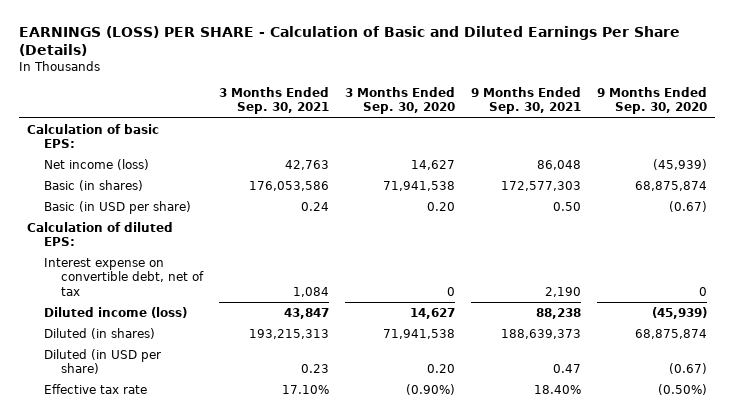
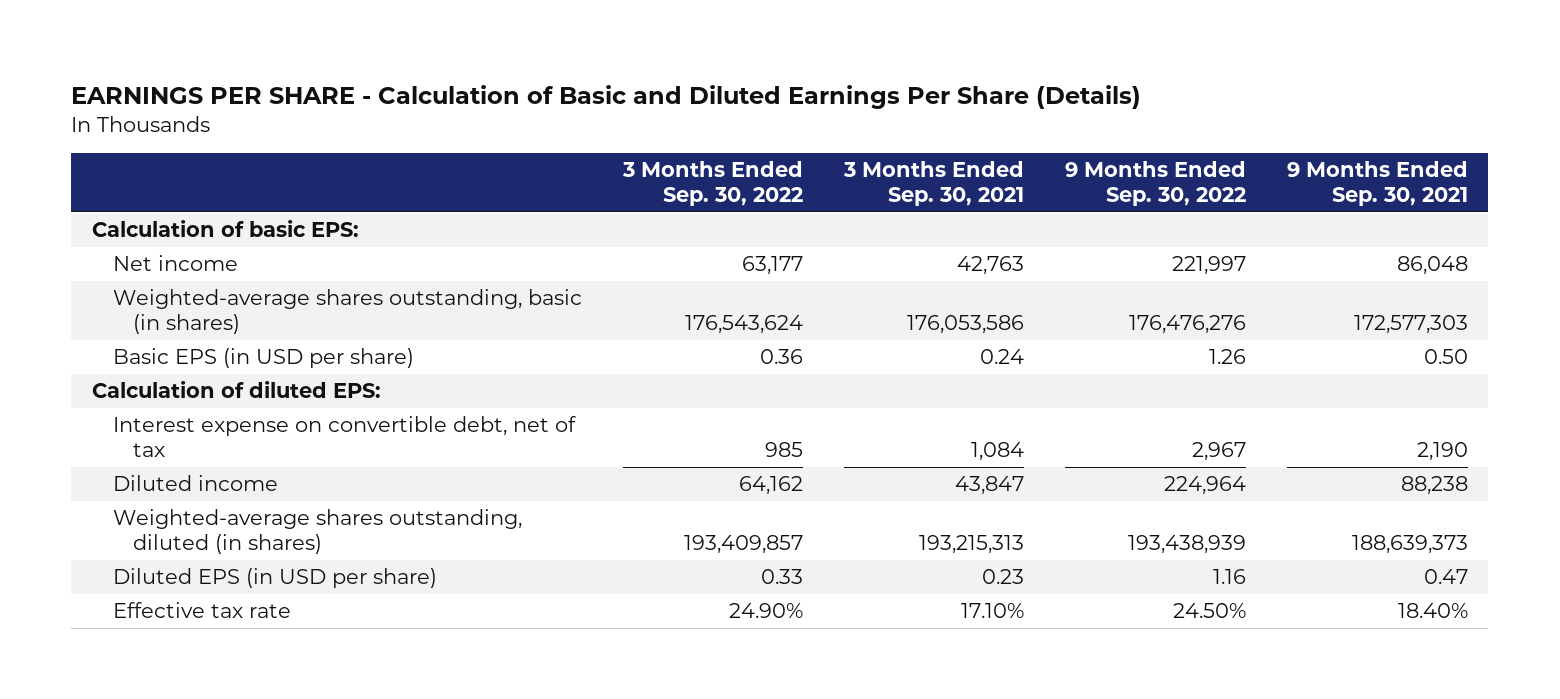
[18,25,680,56] EARNINGS (LOSS) PER SHARE - Calculation of Basic and Diluted Earnings Per Share (Details) -> [71,84,1142,109] EARNINGS PER SHARE - Calculation of Basic and Diluted Earnings Per Share (Details)
[345,86,456,115] 3 Months Ended Sep. 30, 2020 -> none
[597,86,708,115] 9 Months Ended Sep. 30, 2020 -> none
none -> [621,161,803,207] 3 Months Ended Sep. 30, 2022
none -> [1064,161,1246,207] 9 Months Ended Sep. 30, 2022
[44,158,150,170] Net income (loss) -> [112,255,238,272] Net income
[44,179,144,191] Basic (in shares) -> [112,289,582,334] Weighted-average shares outstanding, basic (in shares)
[44,200,192,214] Basic (in USD per share) -> [112,348,414,369] Basic EPS (in USD per share)
[44,306,188,318] Diluted income (loss) -> [112,475,278,492] Diluted income
[44,327,156,339] Diluted (in shares) -> [112,509,522,554] Weighted-average shares outstanding, diluted (in shares)
[44,348,162,375] Diluted (in USD per share) -> [112,568,437,589] Diluted EPS (in USD per share)

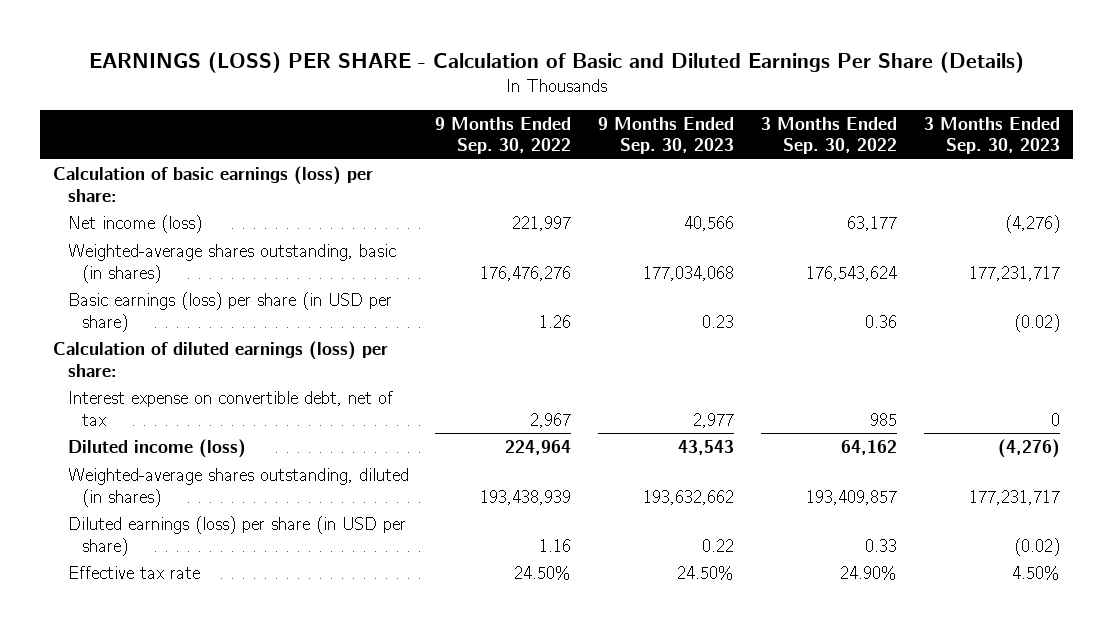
[71,84,1142,109] EARNINGS PER SHARE - Calculation of Basic and Diluted Earnings Per Share (Details) -> [88,51,1024,73] EARNINGS (LOSS) PER SHARE - Calculation of Basic and Diluted Earnings Per Share (Details)
[842,161,1024,207] 3 Months Ended Sep. 30, 2021 -> none
[1286,161,1468,207] 9 Months Ended Sep. 30, 2021 -> none
none -> [598,116,735,155] 9 Months Ended Sep. 30, 2023
none -> [923,116,1060,155] 3 Months Ended Sep. 30, 2023
[91,220,359,238] Calculation of basic EPS: -> [53,166,374,202] Calculation of basic earnings (loss) per share:
[112,255,238,272] Net income -> [67,215,202,234] Net income (loss)
[112,348,414,369] Basic EPS (in USD per share) -> [67,292,392,332] Basic earnings (loss) per share (in USD per share)
[91,381,381,399] Calculation of diluted EPS: -> [53,341,389,377] Calculation of diluted earnings (loss) per share:
[112,475,278,492] Diluted income -> [67,439,246,459] Diluted income (loss)
[112,568,437,589] Diluted EPS (in USD per share) -> [67,516,406,556] Diluted earnings (loss) per share (in USD per share)

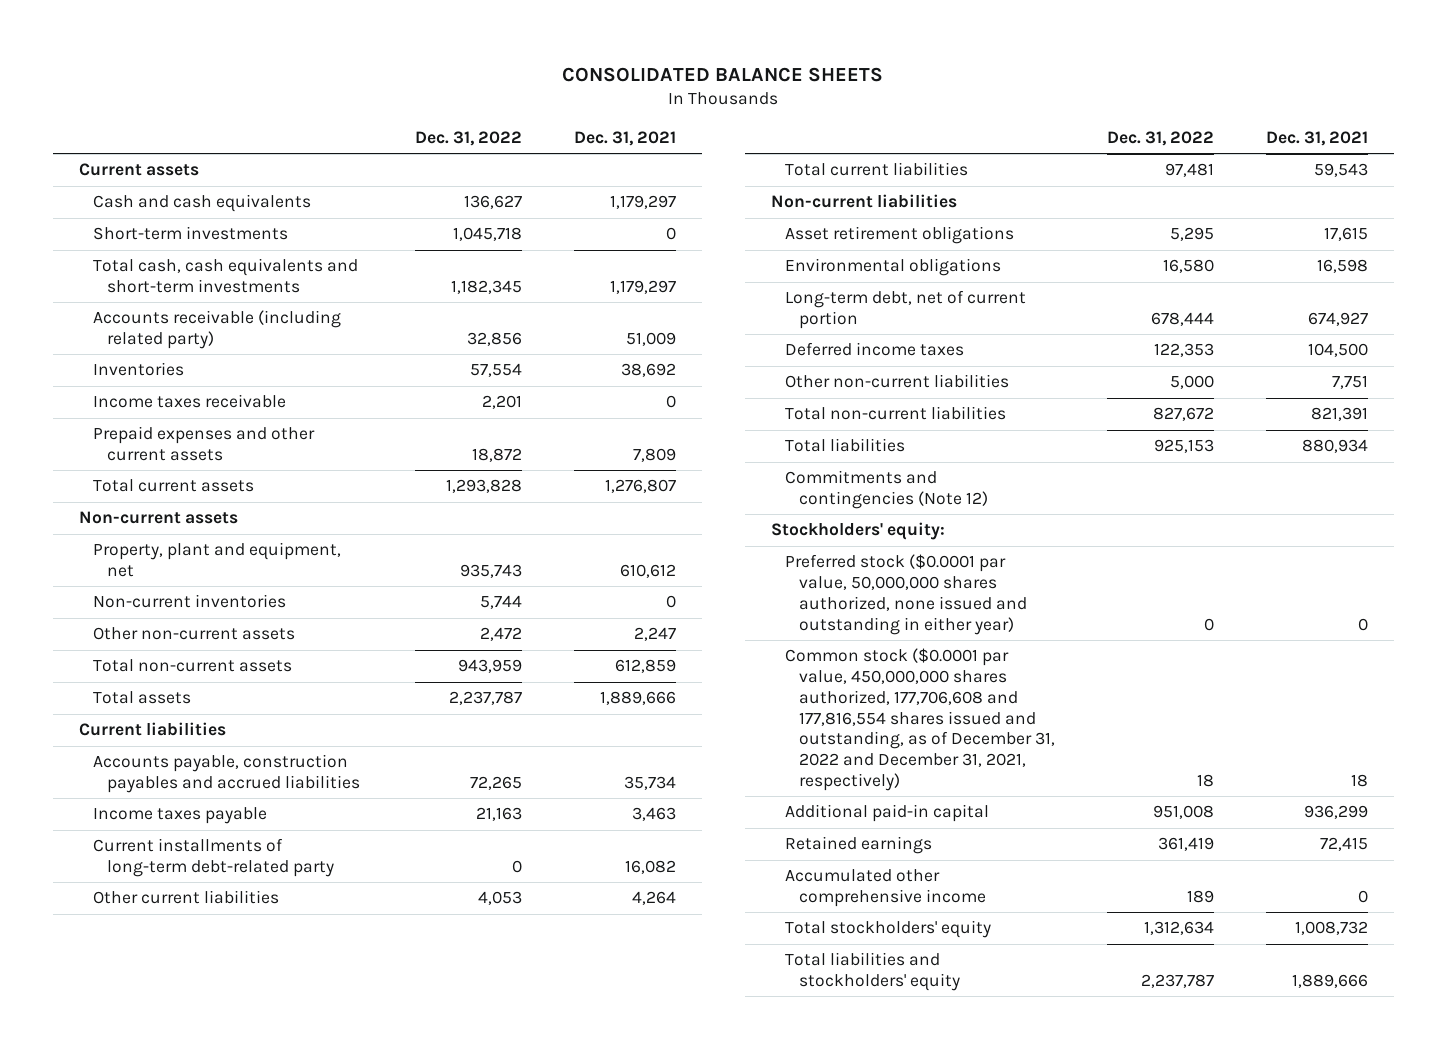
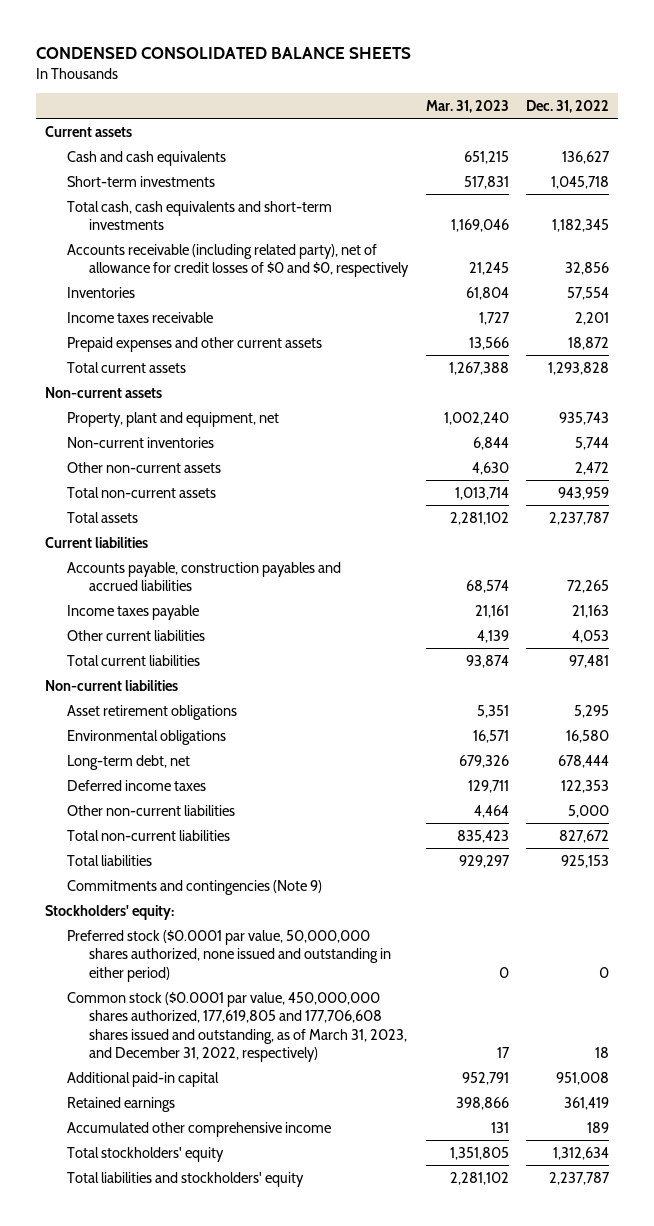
[562,66,884,82] CONSOLIDATED BALANCE SHEETS -> [35,46,411,59] CONDENSED CONSOLIDATED BALANCE SHEETS
[573,131,676,147] Dec. 31, 2021 -> none
none -> [425,100,509,114] Mar. 31, 2023
[93,310,342,350] Accounts receivable (including related party) -> [66,243,409,278] Accounts receivable (including related party), net of allowance for credit losses of $0 and $0, respectively
[93,838,335,878] Current installments of long-term debt-related party -> none
[785,290,1027,330] Long-term debt, net of current portion -> [66,754,190,770] Long-term debt, net
[785,470,989,510] Commitments and contingencies (Note 12) -> [66,879,322,895] Commitments and contingencies (Note 9)
[785,554,1028,635] Preferred stock ($0.0001 par value, 50,000,000 shares authorized, none issued and outstanding in either year) -> [66,929,391,982] Preferred stock ($0.0001 par value, 50,000,000 shares authorized, none issued and outstanding in either period)
[785,648,1056,791] Common stock ($0.0001 par value, 450,000,000 shares authorized, 177,706,608 and 177,816,554 shares issued and outstanding, as of December 31, 2022 and December 31, 2021, respectively) -> [66,991,407,1062] Common stock ($0.0001 par value, 450,000,000 shares authorized, 177,619,805 and 177,706,608 shares issued and outstanding, as of March 31, 2023, and December 31, 2022, respectively)

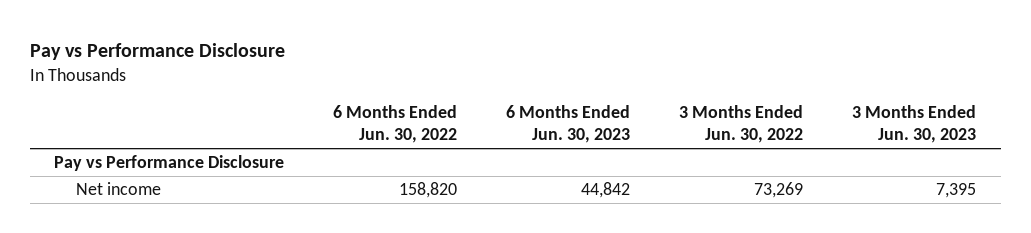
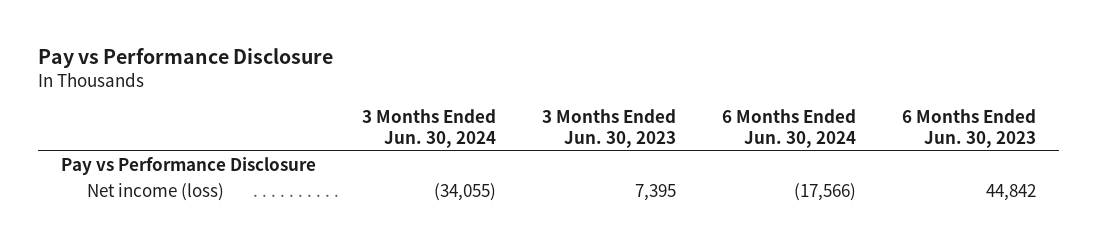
[333,104,458,144] 6 Months Ended Jun. 30, 2022 -> none
[679,104,804,144] 3 Months Ended Jun. 30, 2022 -> none
none -> [361,109,496,148] 3 Months Ended Jun. 30, 2024
none -> [721,109,856,148] 6 Months Ended Jun. 30, 2024
[75,182,161,196] Net income -> [86,183,224,202] Net income (loss)

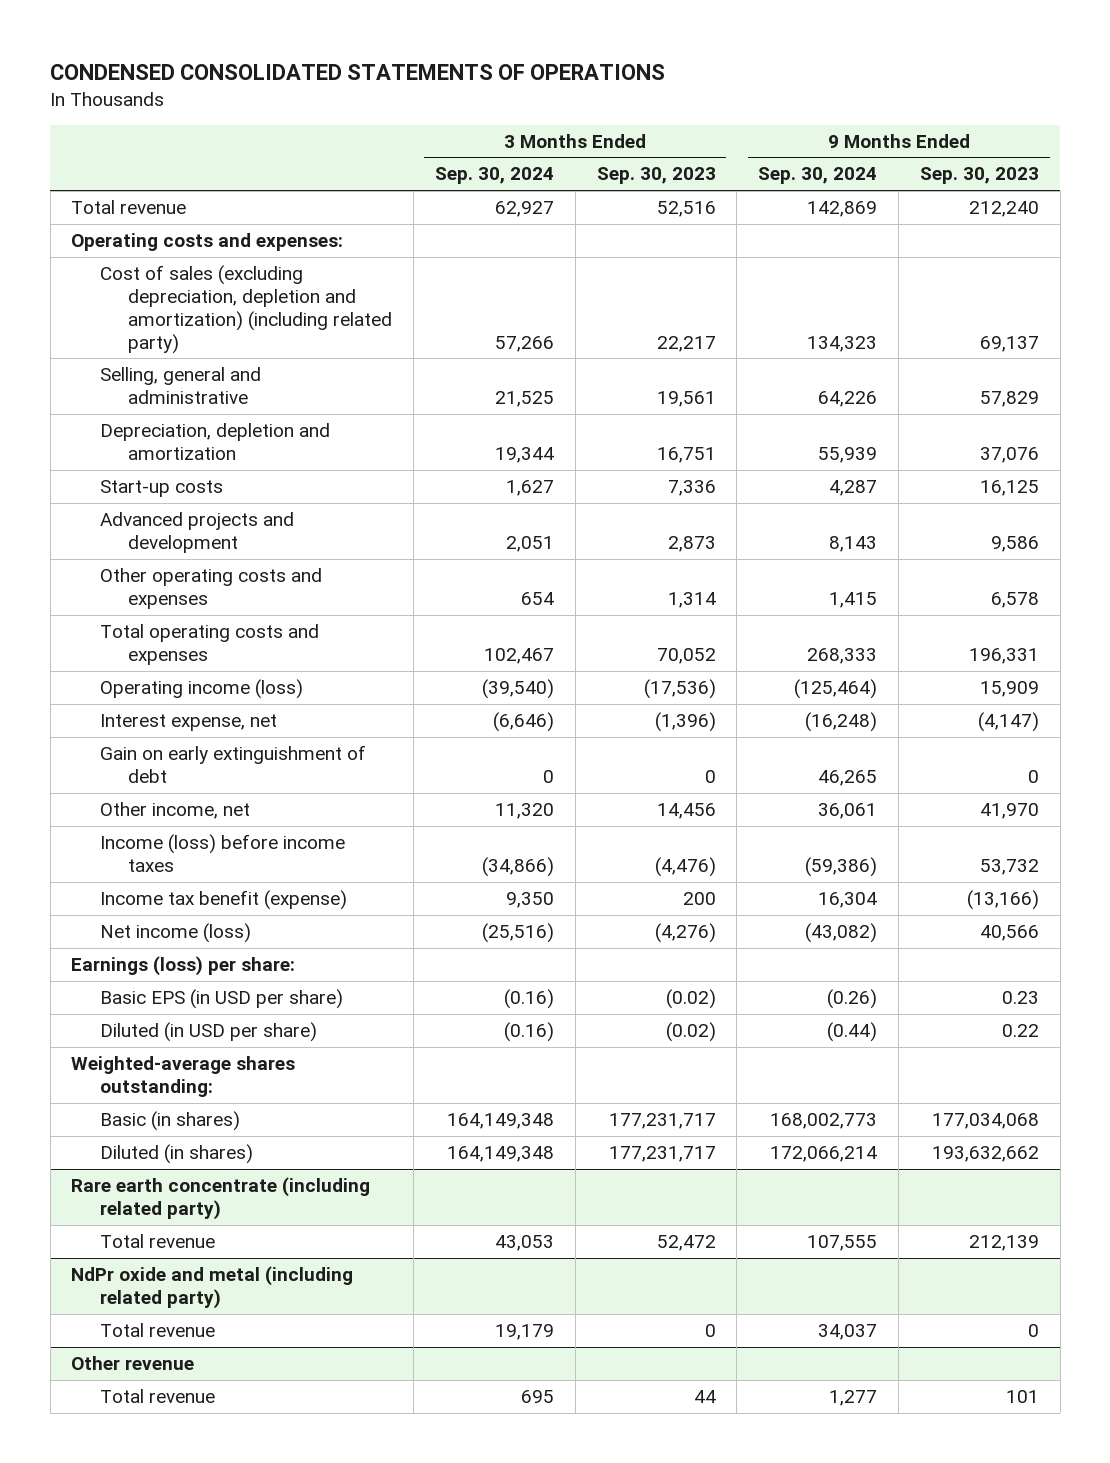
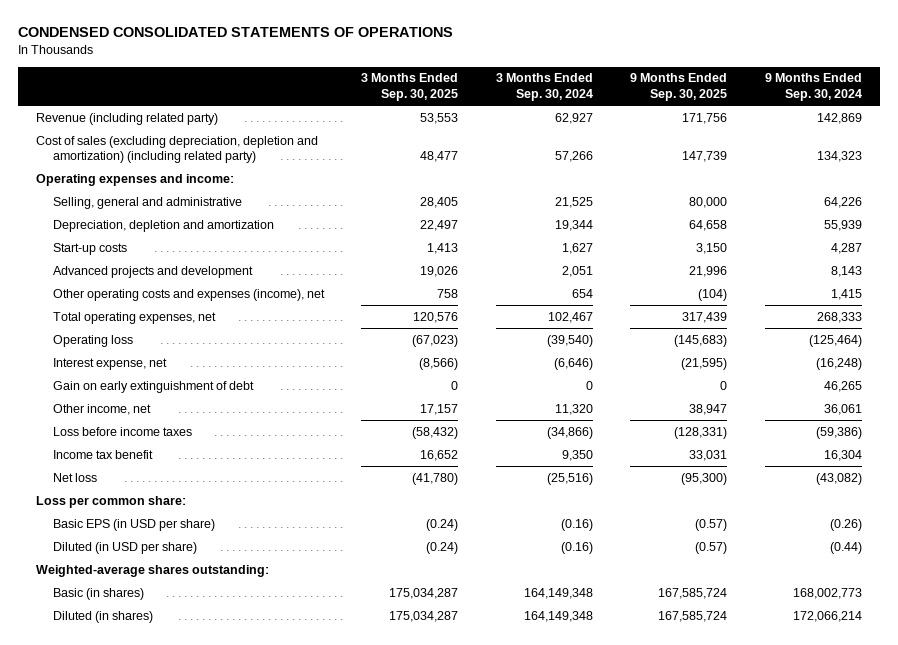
[596,167,716,185] Sep. 30, 2023 -> none
[919,167,1039,185] Sep. 30, 2023 -> none
none -> [361,73,459,102] 3 Months Ended Sep. 30, 2025
none -> [630,73,728,102] 9 Months Ended Sep. 30, 2025
[71,233,344,252] Operating costs and expenses: -> none
[71,200,187,215] Total revenue -> [36,112,219,125] Revenue (including related party)
none -> [36,173,235,186] Operating expenses and income:
[99,568,322,610] Other operating costs and expenses -> [52,288,325,301] Other operating costs and expenses (income), net
[99,624,319,666] Total operating costs and expenses -> [52,311,216,324] Total operating expenses, net
[99,679,303,700] Operating income (loss) -> [52,334,133,347] Operating loss
[99,834,345,873] Income (loss) before income taxes -> [52,426,192,436] Loss before income taxes
[99,890,347,911] Income tax benefit (expense) -> [52,449,153,459] Income tax benefit
[99,923,251,944] Net income (loss) -> [52,472,97,482] Net loss
[71,956,296,977] Earnings (loss) per share: -> [36,495,187,508] Loss per common share:
[71,1177,371,1221] Rare earth concentrate (including related party) -> none
[99,1234,215,1249] Total revenue -> none
[71,1266,354,1310] NdPr oxide and metal (including related party) -> none
[99,1323,215,1338] Total revenue -> none
[71,1356,195,1371] Other revenue -> none
[99,1389,215,1404] Total revenue -> none

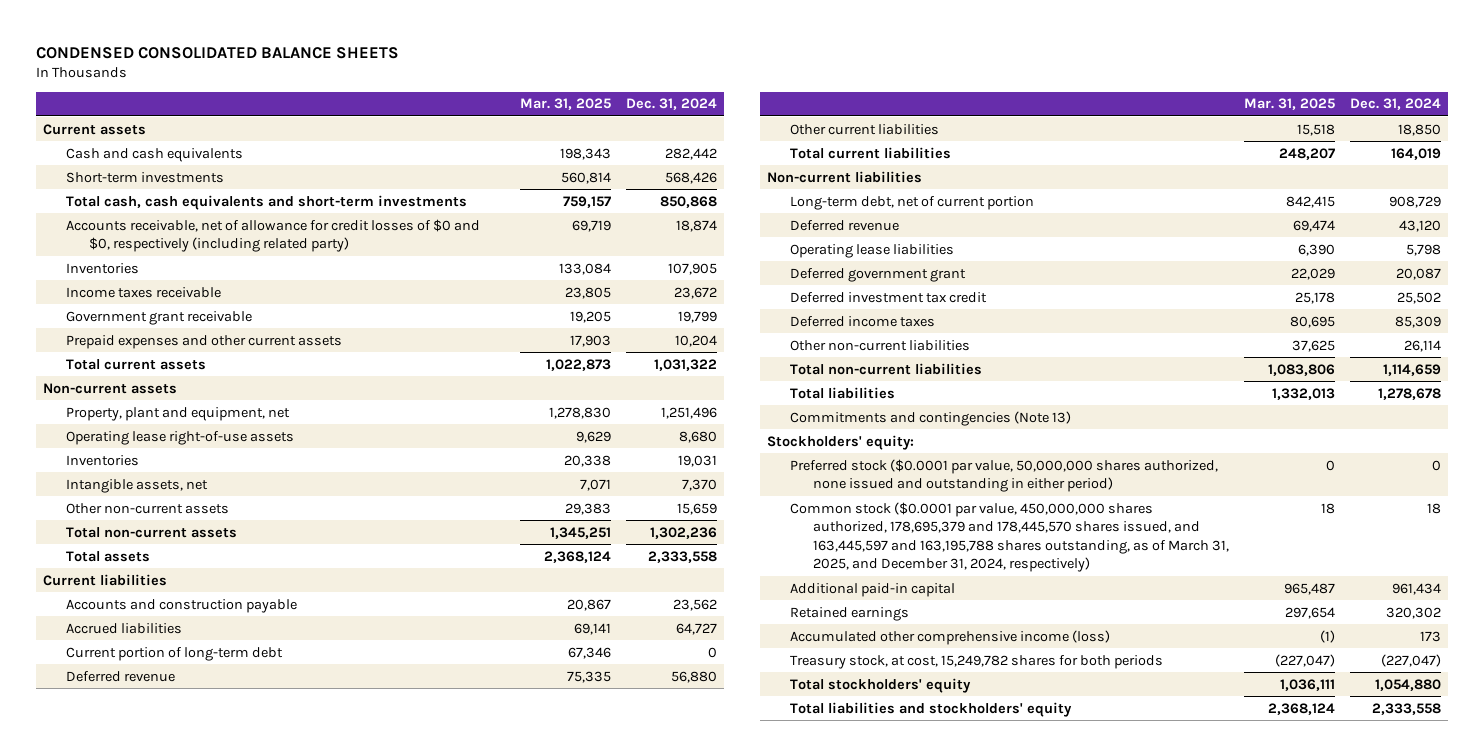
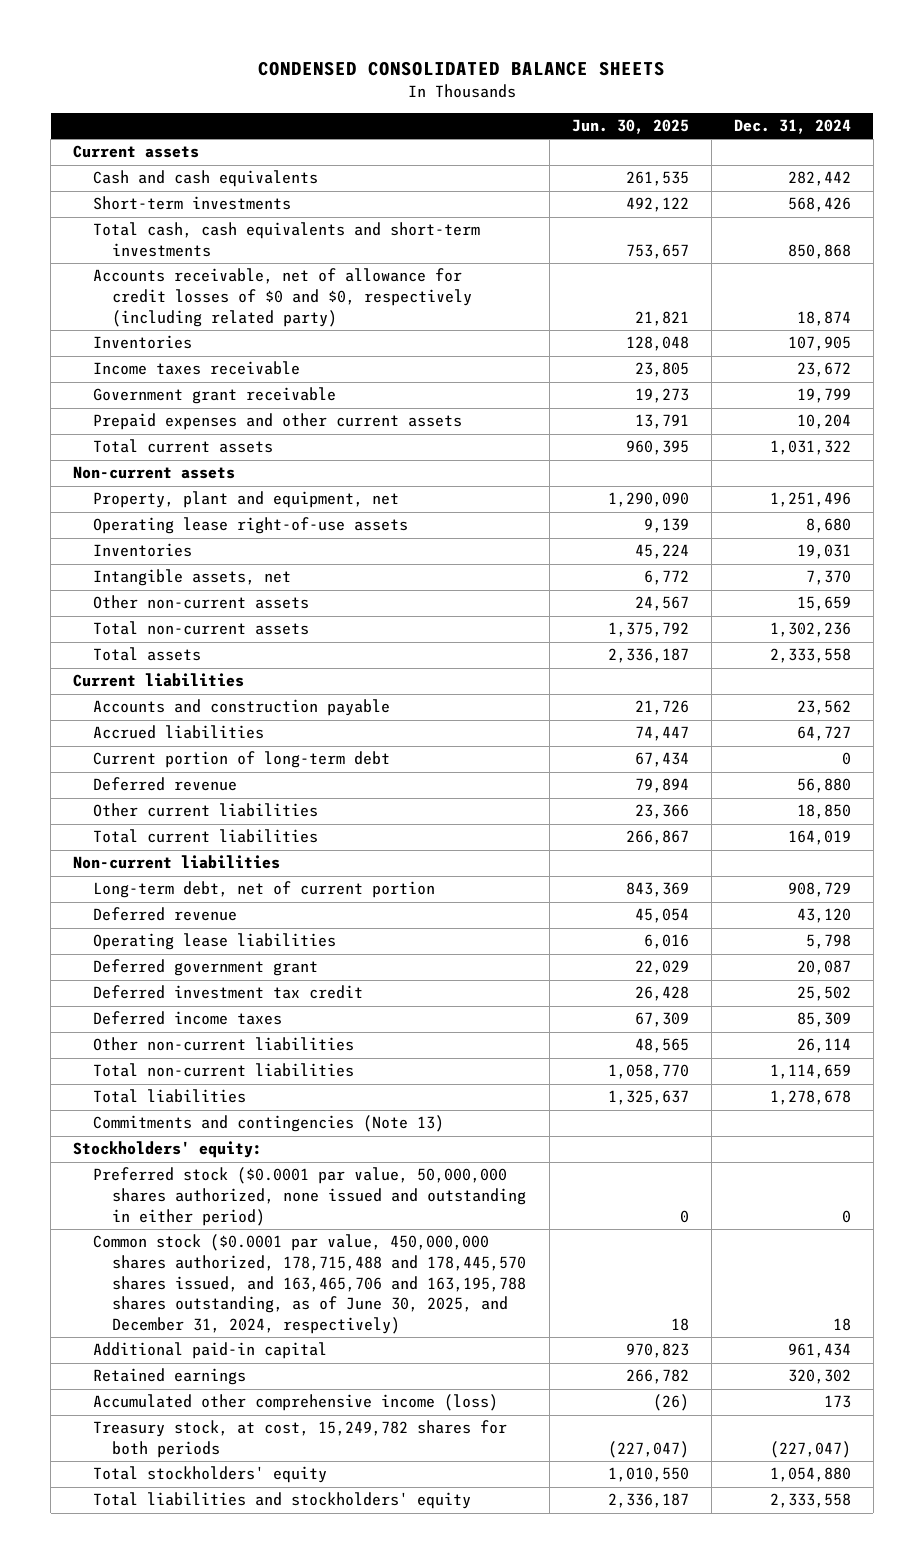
[519,98,611,111] Mar. 31, 2025 -> none
none -> [571,119,689,135] Jun. 30, 2025
[790,501,1230,573] Common stock ($0.0001 par value, 450,000,000 shares authorized, 178,695,379 and 178,445,570 shares issued, and 163,445,597 and 163,195,788 shares outstanding, as of March 31, 2025, and December 31, 2024, respectively) -> [92,1234,527,1334] Common stock ($0.0001 par value, 450,000,000 shares authorized, 178,715,488 and 178,445,570 shares issued, and 163,465,706 and 163,195,788 shares outstanding, as of June 30, 2025, and December 31, 2024, respectively)

